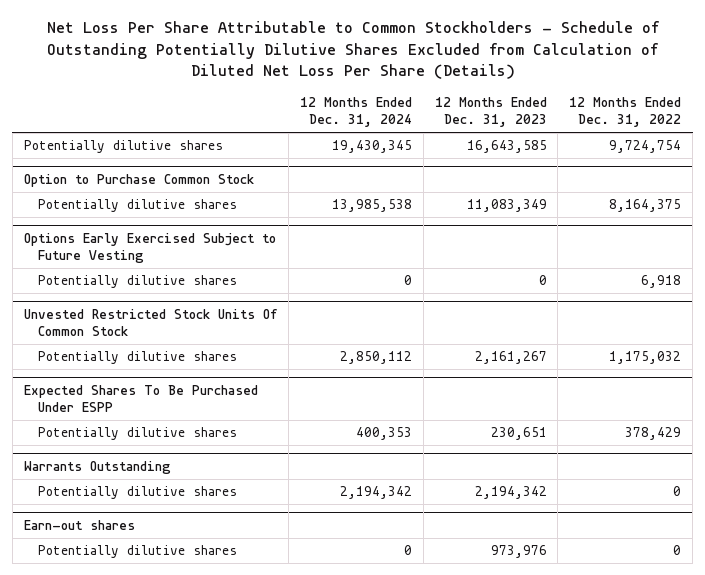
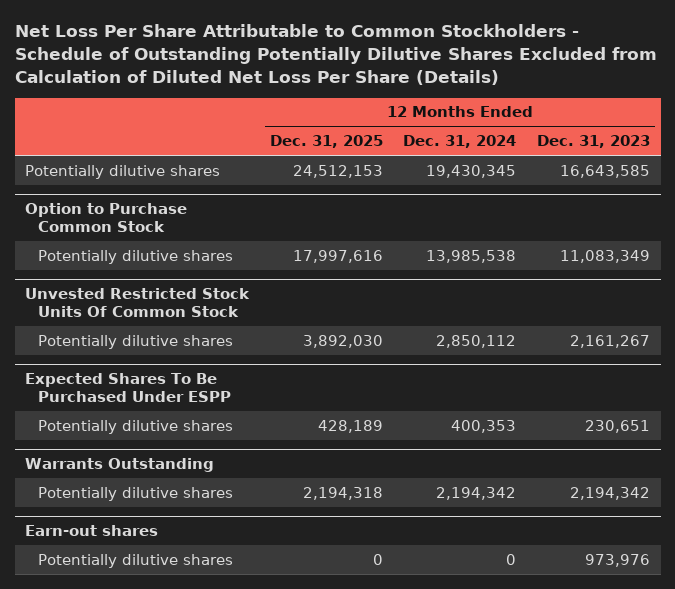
[569,96,682,128] 12 Months Ended Dec. 31, 2022 -> none
none -> [269,135,383,149] Dec. 31, 2025
[23,232,276,264] Options Early Exercised Subject to Future Vesting -> none
[37,275,237,289] Potentially dilutive shares -> none

